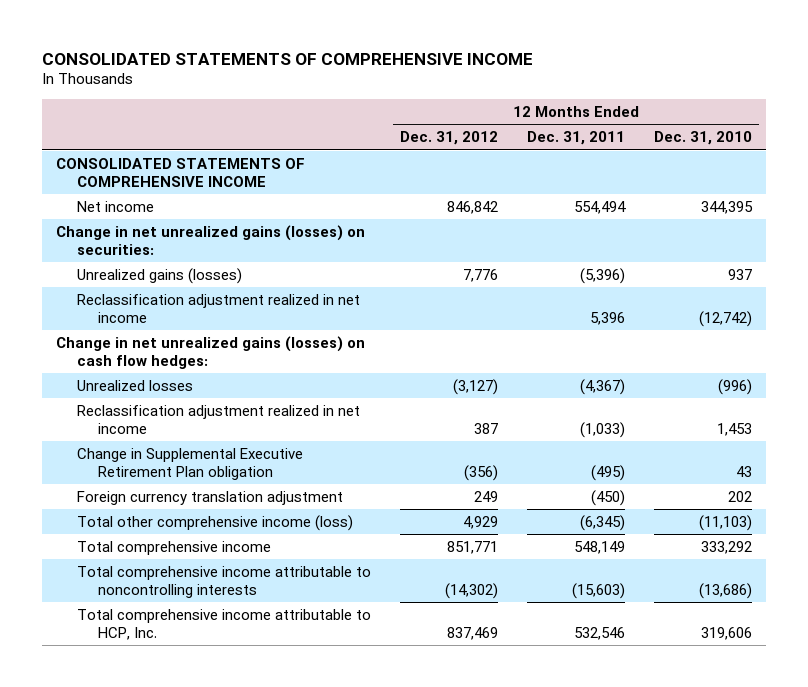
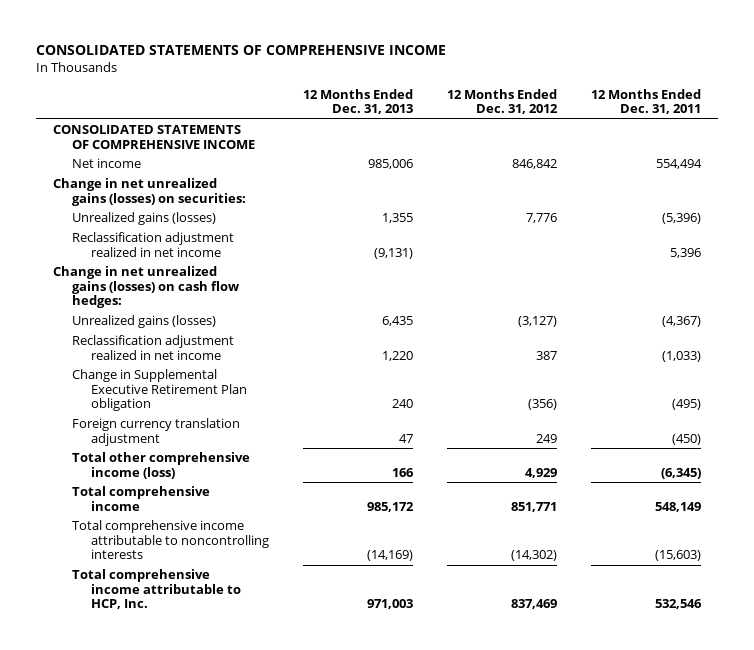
[653,131,752,146] Dec. 31, 2010 -> none
none -> [302,88,413,115] 12 Months Ended Dec. 31, 2013
[77,379,194,391] Unrealized losses -> [72,315,217,329] Unrealized gains (losses)

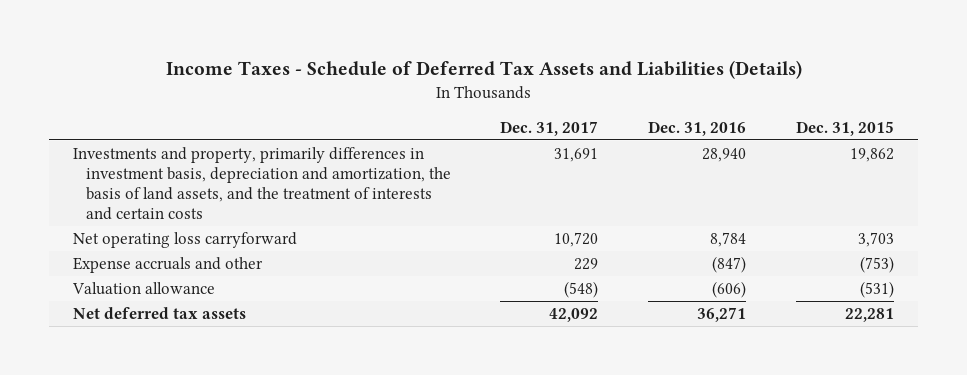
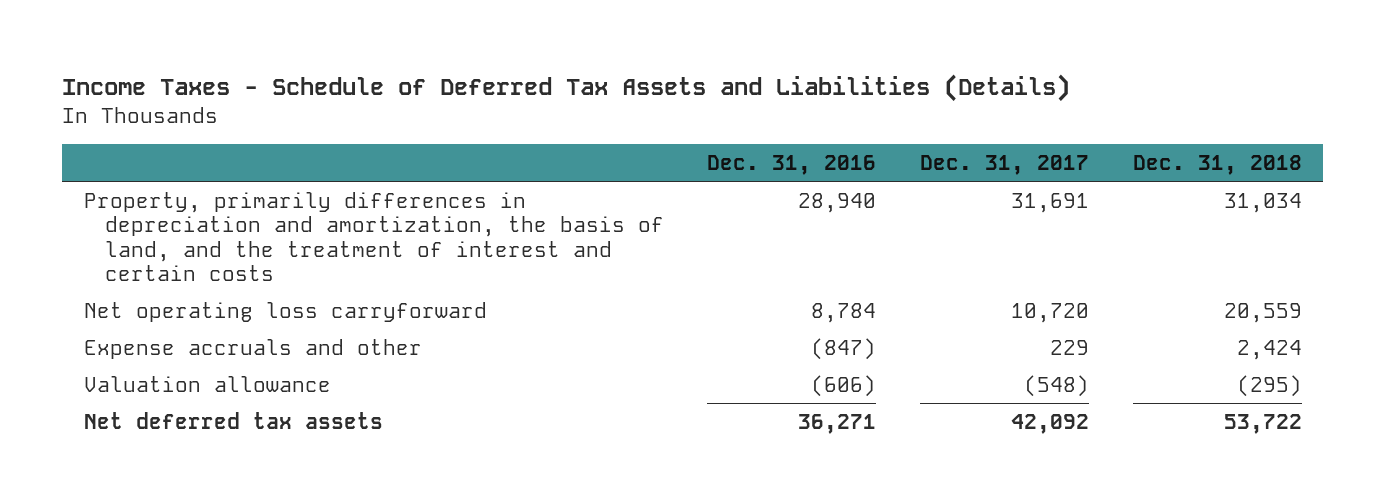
[795,120,894,136] Dec. 31, 2015 -> none
none -> [1132,155,1302,176] Dec. 31, 2018
[73,147,451,220] Investments and property, primarily differences in investment basis, depreciation and amortization, the basis of land assets, and the treatment of interests and certain costs -> [84,191,664,281] Property, primarily differences in depreciation and amortization, the basis of land, and the treatment of interest and certain costs

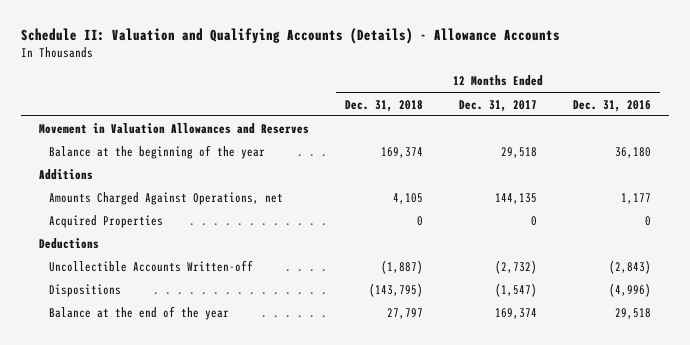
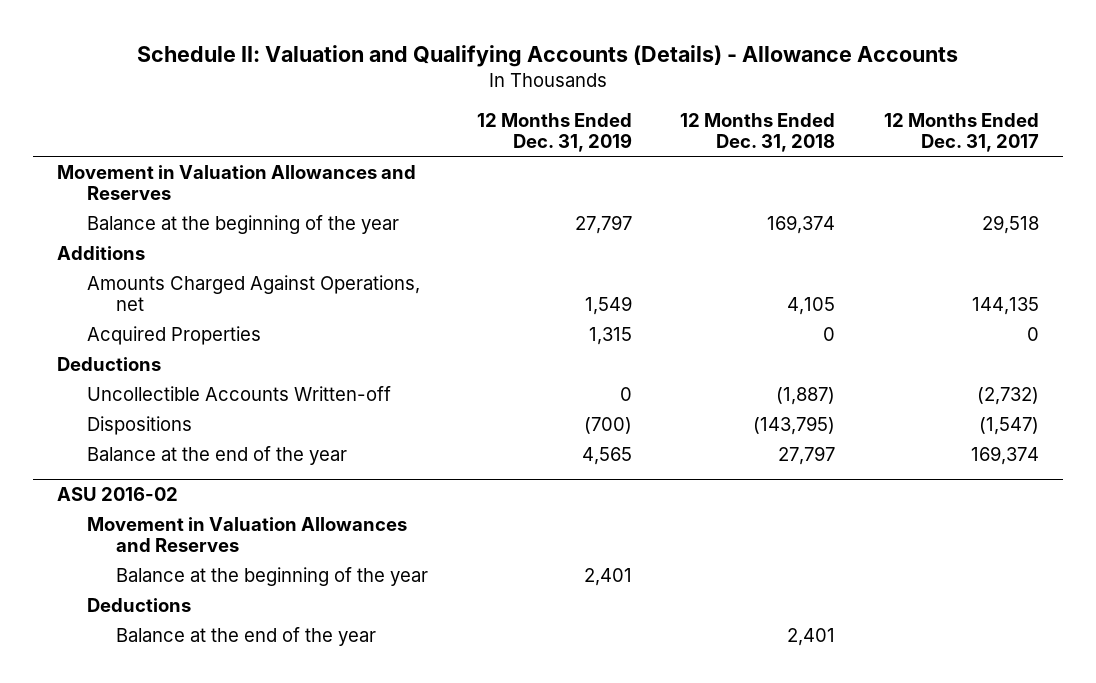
[573,99,652,112] Dec. 31, 2016 -> none
none -> [476,112,632,153] 12 Months Ended Dec. 31, 2019
none -> [57,487,179,502] ASU 2016-02
none -> [86,516,407,552] Movement in Valuation Allowances and Reserves
none -> [116,566,429,586] Balance at the beginning of the year
none -> [86,597,191,612] Deductions
none -> [116,626,377,646] Balance at the end of the year

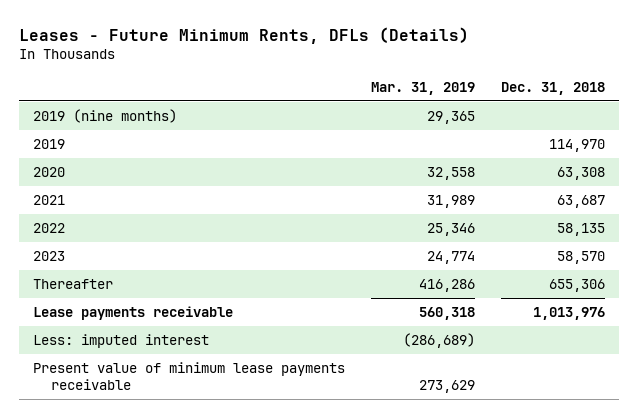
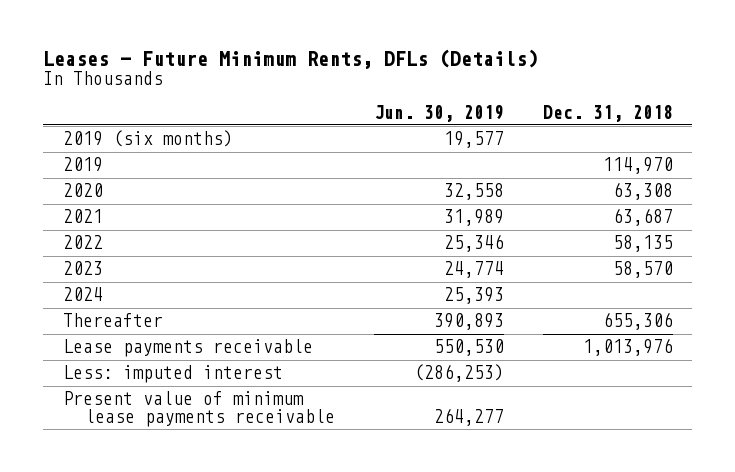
[370,82,475,96] Mar. 31, 2019 -> none
none -> [373,104,504,122] Jun. 30, 2019
[32,108,177,123] 2019 (nine months) -> [62,130,233,148] 2019 (six months)
none -> [62,287,103,302] 2024

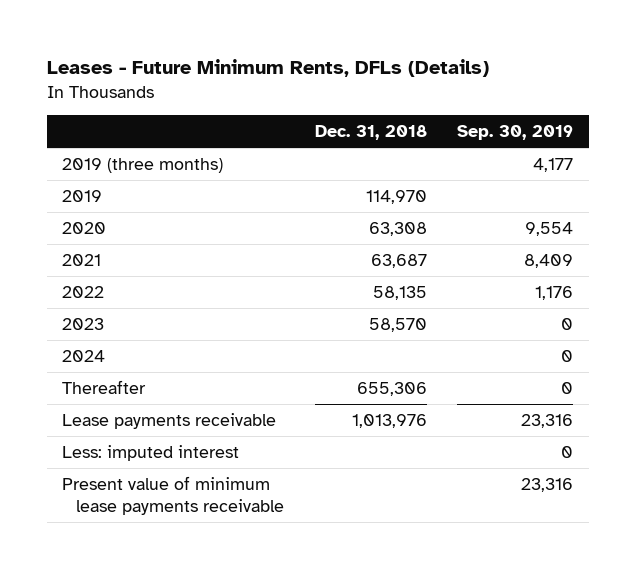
[373,104,504,122] Jun. 30, 2019 -> none
none -> [457,125,574,141] Sep. 30, 2019
[62,130,233,148] 2019 (six months) -> [62,157,224,173] 2019 (three months)

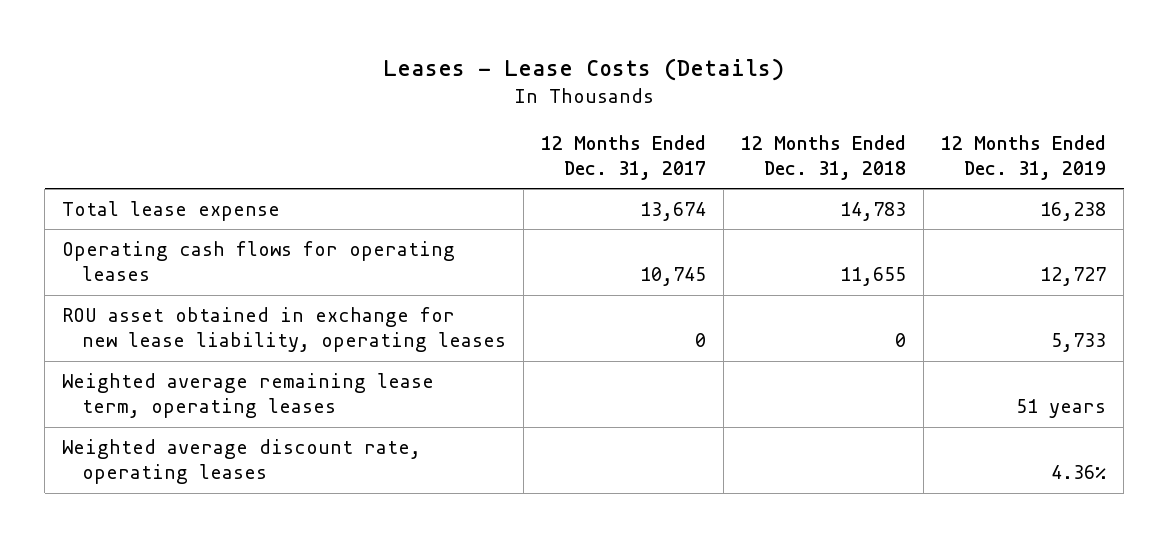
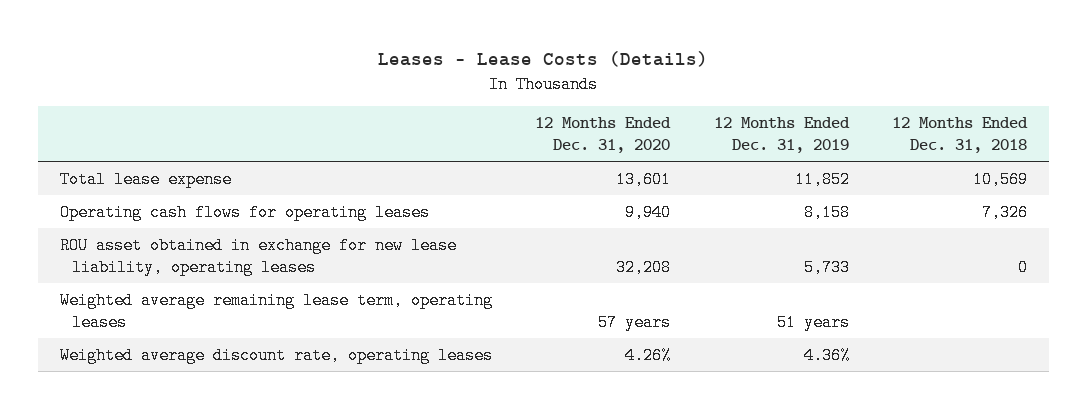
[541,134,707,181] 12 Months Ended Dec. 31, 2017 -> none
none -> [535,117,672,153] 12 Months Ended Dec. 31, 2020
[840,202,907,222] 14,783 -> [973,171,1029,189] 10,569
[1040,202,1107,222] 16,238 -> [794,171,850,189] 11,852
[840,267,907,287] 11,655 -> [982,204,1029,222] 7,326
[1040,267,1107,287] 12,727 -> [803,204,850,222] 8,158

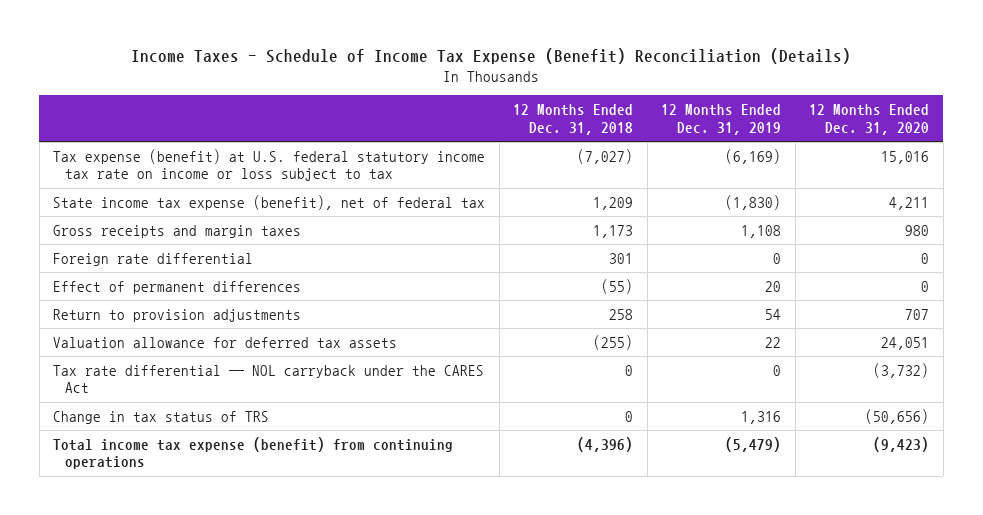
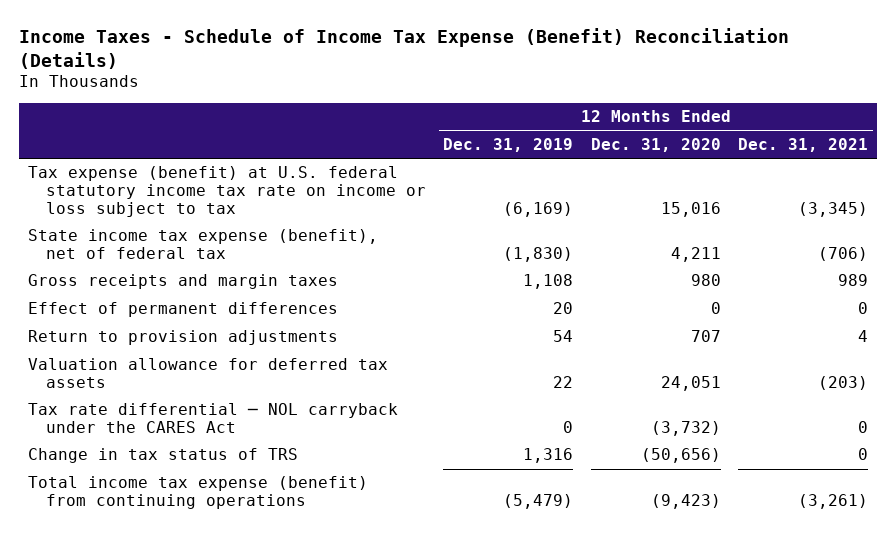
[513,103,634,135] 12 Months Ended Dec. 31, 2018 -> none
none -> [738,137,869,152] Dec. 31, 2021
[53,252,254,266] Foreign rate differential -> none

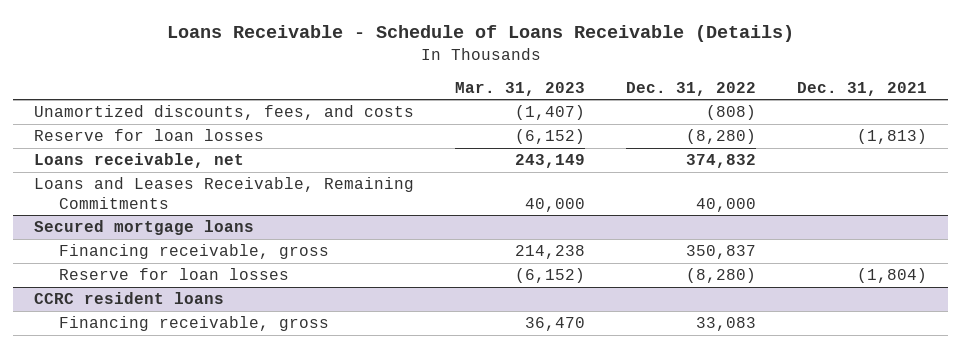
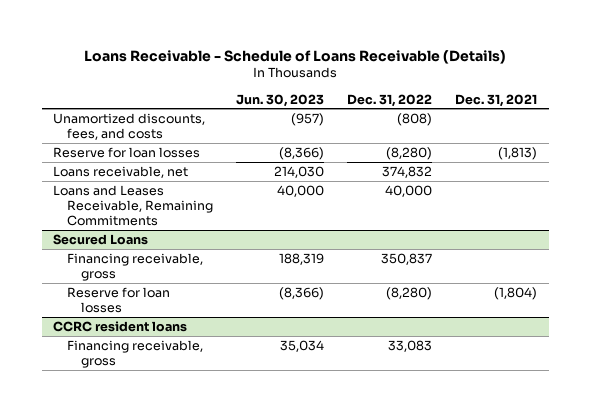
[455,81,586,96] Mar. 31, 2023 -> none
none -> [236,93,325,107] Jun. 30, 2023
[33,220,254,236] Secured mortgage loans -> [53,233,149,245] Secured Loans

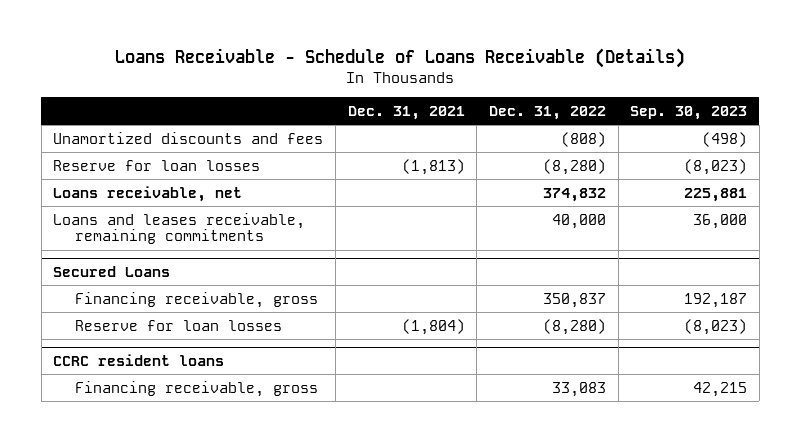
[236,93,325,107] Jun. 30, 2023 -> none
none -> [630,105,748,120] Sep. 30, 2023
[53,112,206,140] Unamortized discounts, fees, and costs -> [53,131,324,144] Unamortized discounts and fees
[53,184,214,227] Loans and Leases Receivable, Remaining Commitments -> [53,212,306,245] Loans and leases receivable, remaining commitments

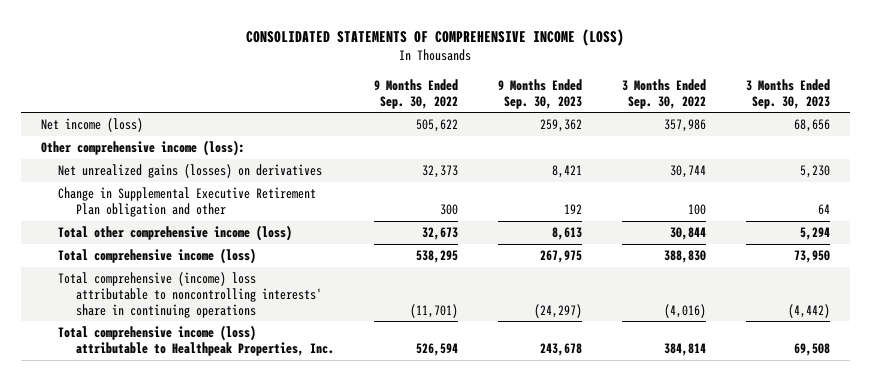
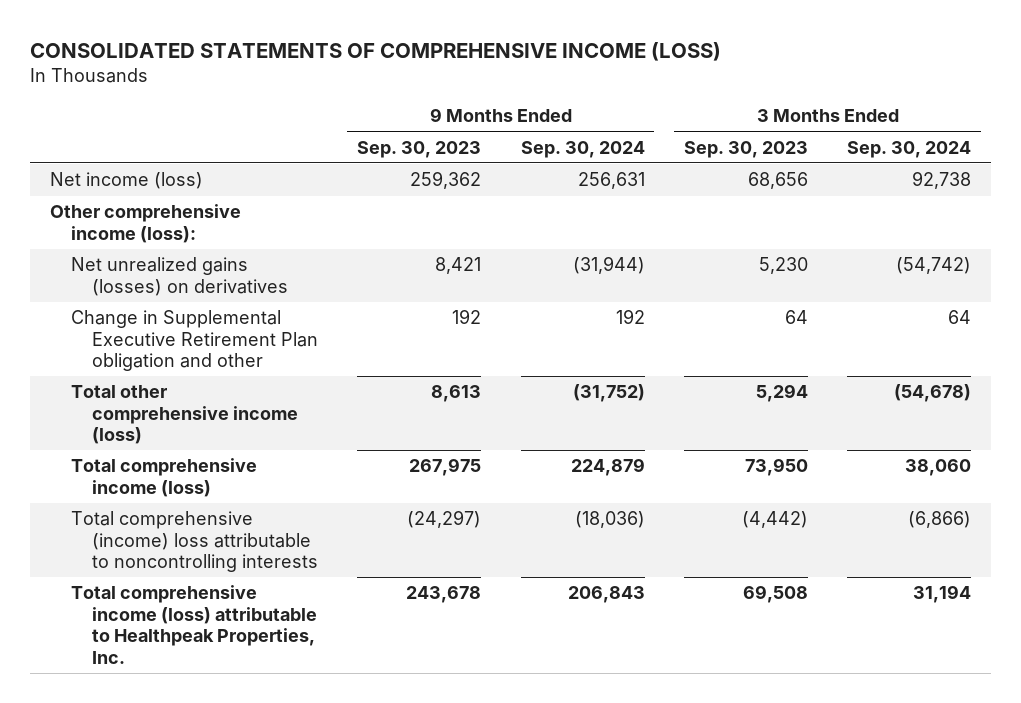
[373,78,458,109] 9 Months Ended Sep. 30, 2022 -> none
[621,78,706,109] 3 Months Ended Sep. 30, 2022 -> none
none -> [520,140,645,158] Sep. 30, 2024
none -> [847,140,972,158] Sep. 30, 2024
[58,272,322,318] Total comprehensive (income) loss attributable to noncontrolling interests' share in continuing operations -> [70,511,318,573] Total comprehensive (income) loss attributable to noncontrolling interests

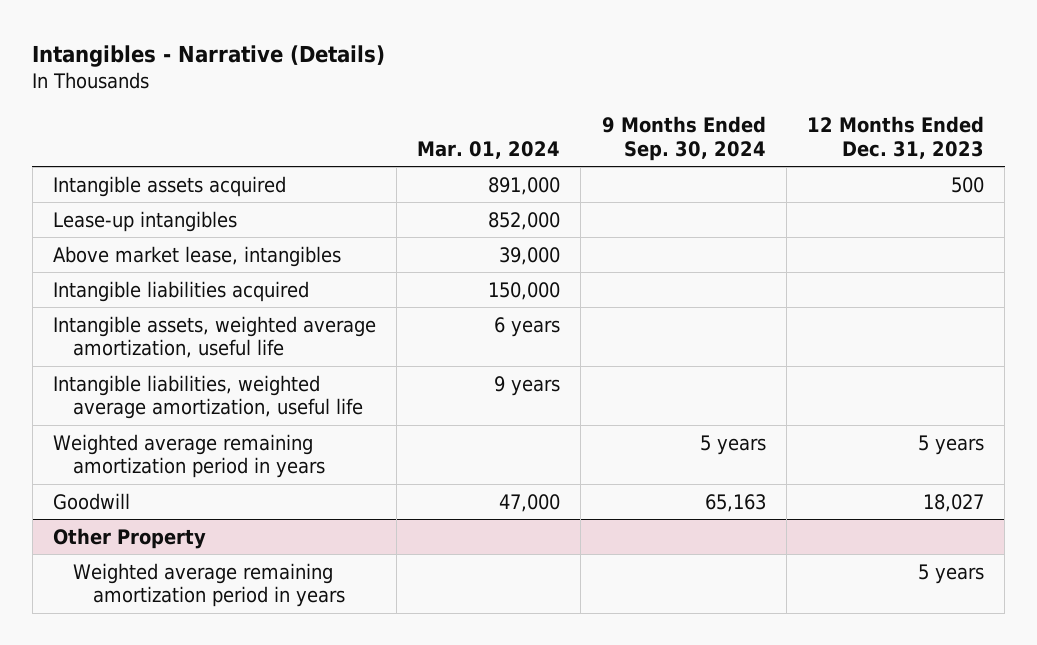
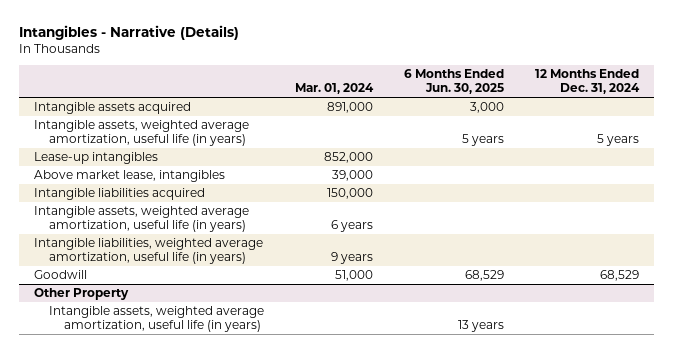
[601,116,766,161] 9 Months Ended Sep. 30, 2024 -> none
[807,116,985,159] 12 Months Ended Dec. 31, 2023 -> none
none -> [403,69,504,95] 6 Months Ended Jun. 30, 2025
none -> [534,69,640,95] 12 Months Ended Dec. 31, 2024
none -> [34,120,250,147] Intangible assets, weighted average amortization, useful life (in years)
[52,433,325,479] Weighted average remaining amortization period in years -> none
[52,315,376,359] Intangible assets, weighted average amortization, useful life -> [34,206,250,233] Intangible assets, weighted average amortization, useful life (in years)
[52,374,363,420] Intangible liabilities, weighted average amortization, useful life -> [34,238,264,265] Intangible liabilities, weighted average amortization, useful life (in years)
[499,493,561,512] 47,000 -> [335,270,374,282] 51,000
[72,562,345,608] Weighted average remaining amortization period in years -> [49,306,265,333] Intangible assets, weighted average amortization, useful life (in years)

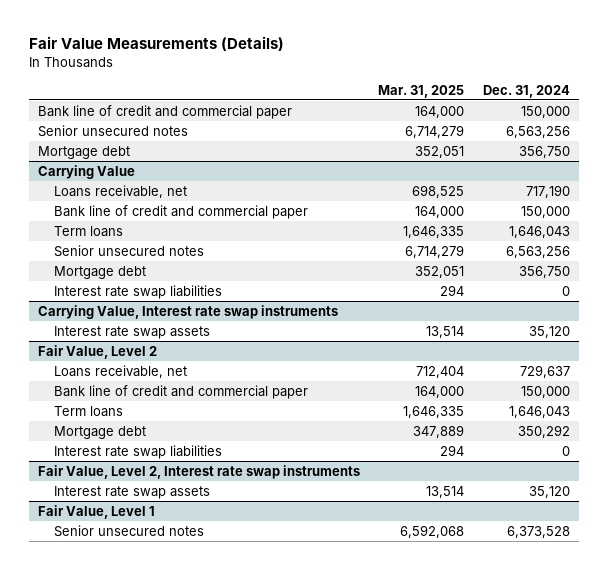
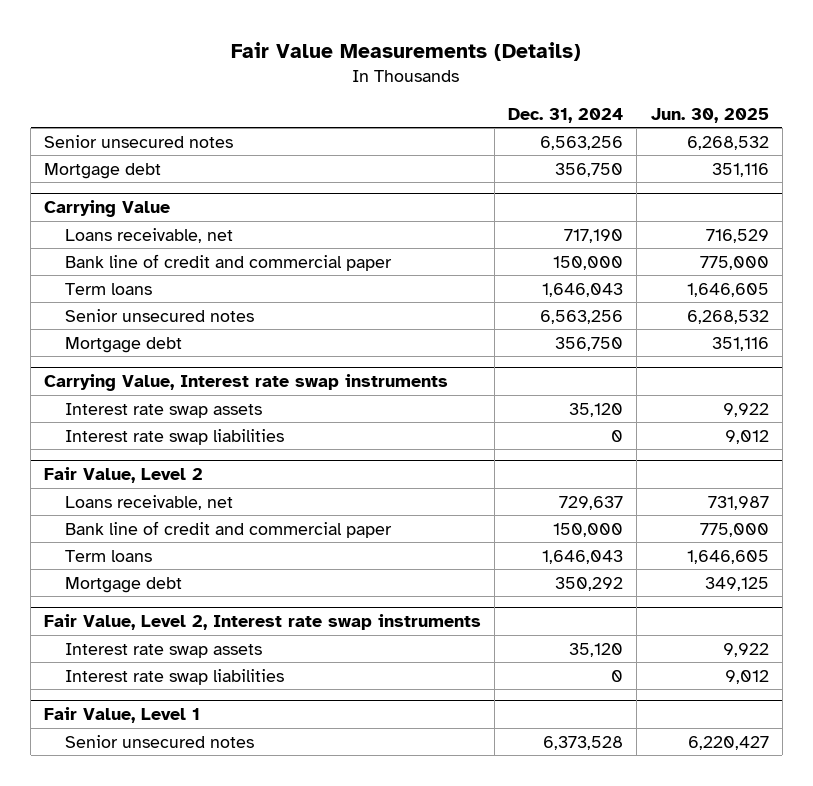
[378,84,465,98] Mar. 31, 2025 -> none
none -> [650,107,769,123] Jun. 30, 2025
[37,104,292,119] Bank line of credit and commercial paper -> none
[54,284,223,299] Interest rate swap liabilities -> none
none -> [64,428,284,445] Interest rate swap liabilities
[54,444,223,459] Interest rate swap liabilities -> none
none -> [64,668,284,685] Interest rate swap liabilities

